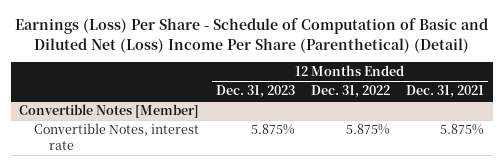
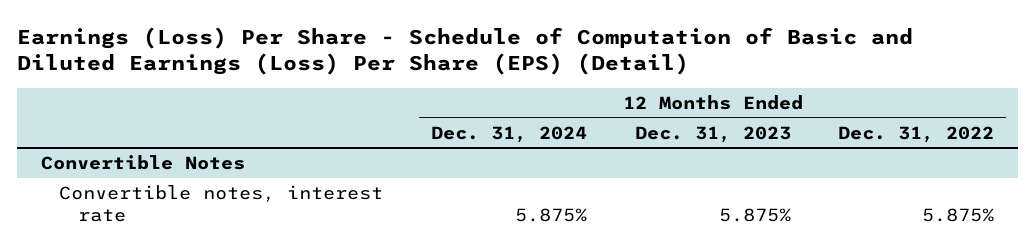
[14,18,488,53] Earnings (Loss) Per Share - Schedule of Computation of Basic and Diluted Net (Loss) Income Per Share (Parenthetical) (Detail) -> [16,26,913,76] Earnings (Loss) Per Share - Schedule of Computation of Basic and Diluted Earnings (Loss) Per Share (EPS) (Detail)
[406,85,485,99] Dec. 31, 2021 -> none
none -> [430,125,587,143] Dec. 31, 2024
[19,104,200,119] Convertible Notes [Member] -> [40,154,245,170] Convertible Notes
[34,123,200,150] Convertible Notes, interest rate -> [59,184,384,222] Convertible notes, interest rate

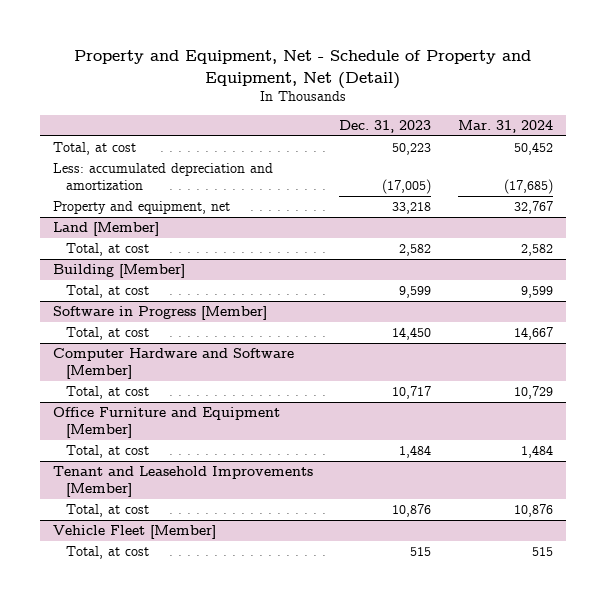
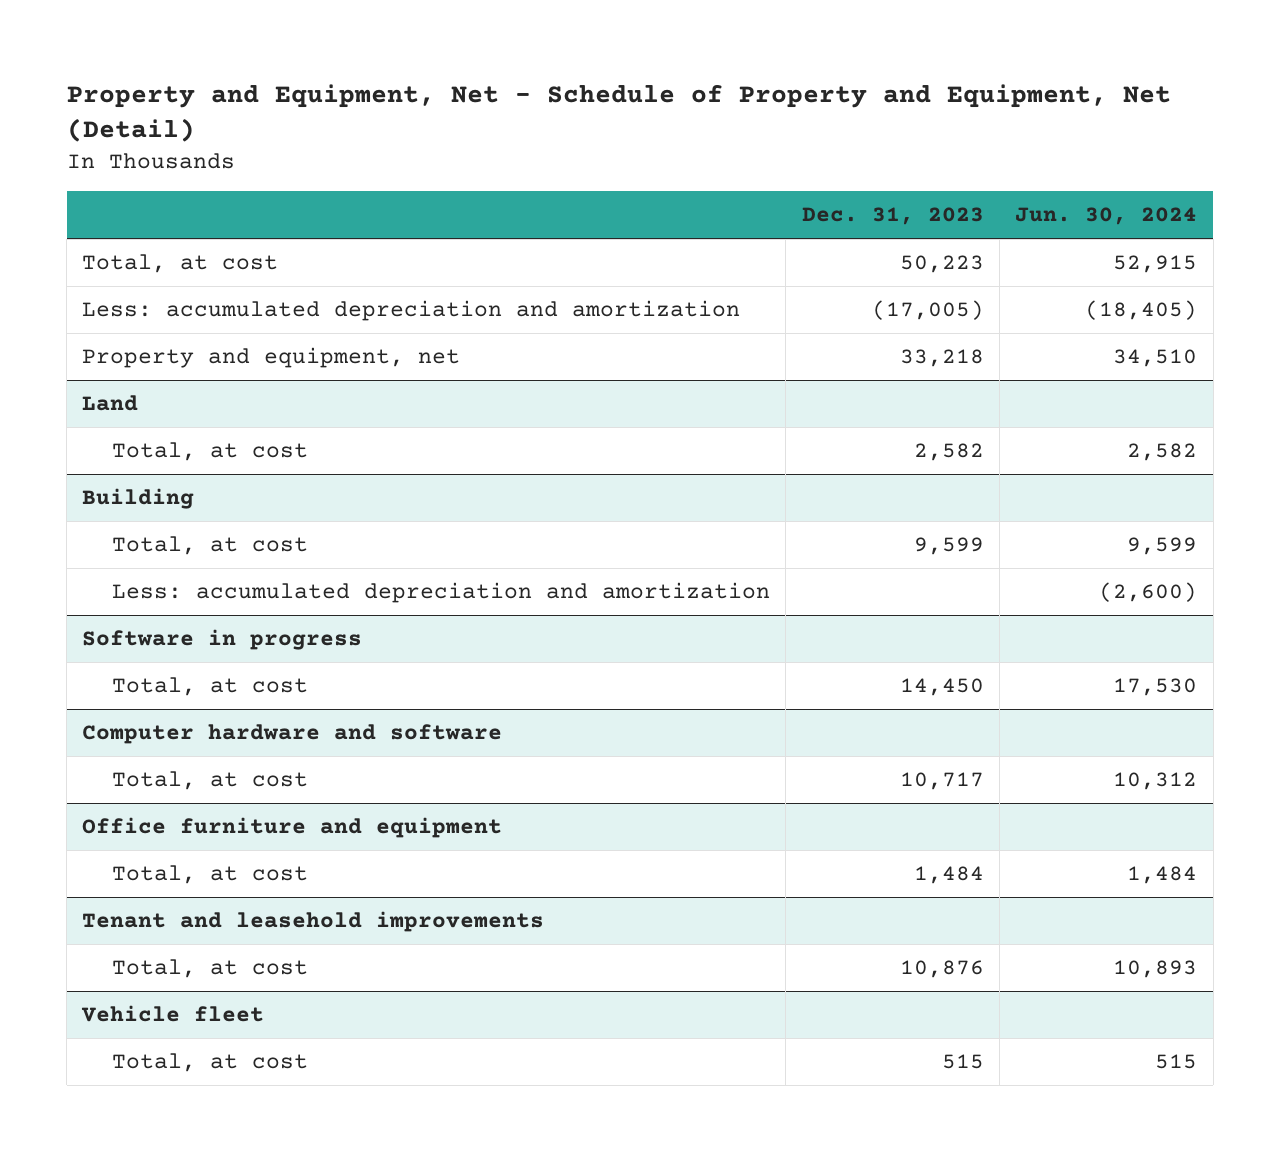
[457,120,553,134] Mar. 31, 2024 -> none
none -> [1015,207,1198,226] Jun. 30, 2024
[52,222,159,237] Land [Member] -> [82,395,139,412] Land
[52,264,185,279] Building [Member] -> [82,488,195,510] Building
none -> [112,582,771,604] Less: accumulated depreciation and amortization
[52,306,267,321] Software in Progress [Member] -> [82,629,363,651] Software in progress
[52,348,294,380] Computer Hardware and Software [Member] -> [82,724,503,745] Computer hardware and software
[52,407,280,439] Office Furniture and Equipment [Member] -> [82,817,503,839] Office furniture and equipment
[52,466,313,498] Tenant and Leasehold Improvements [Member] -> [82,911,545,933] Tenant and leasehold improvements
[52,525,216,540] Vehicle Fleet [Member] -> [81,1005,265,1023] Vehicle fleet

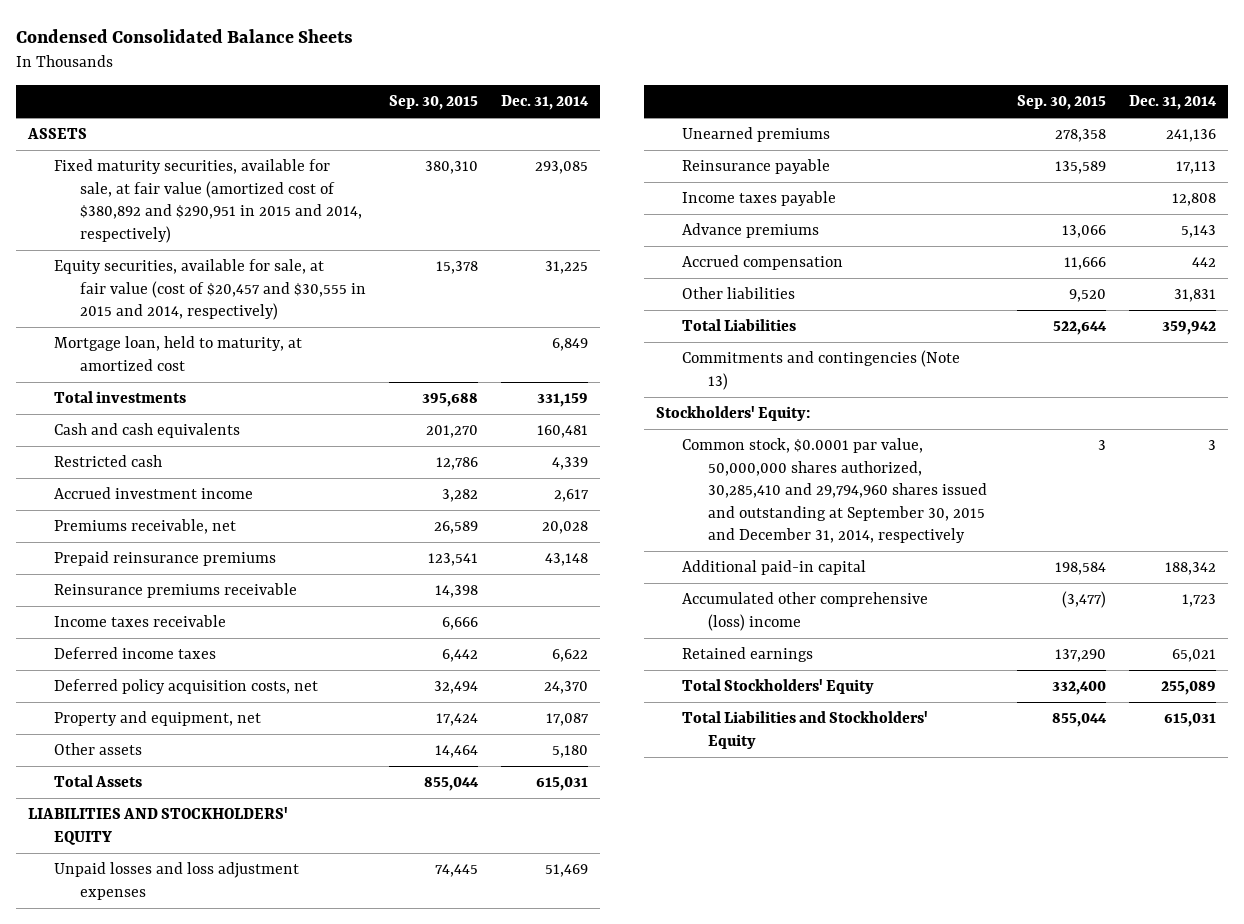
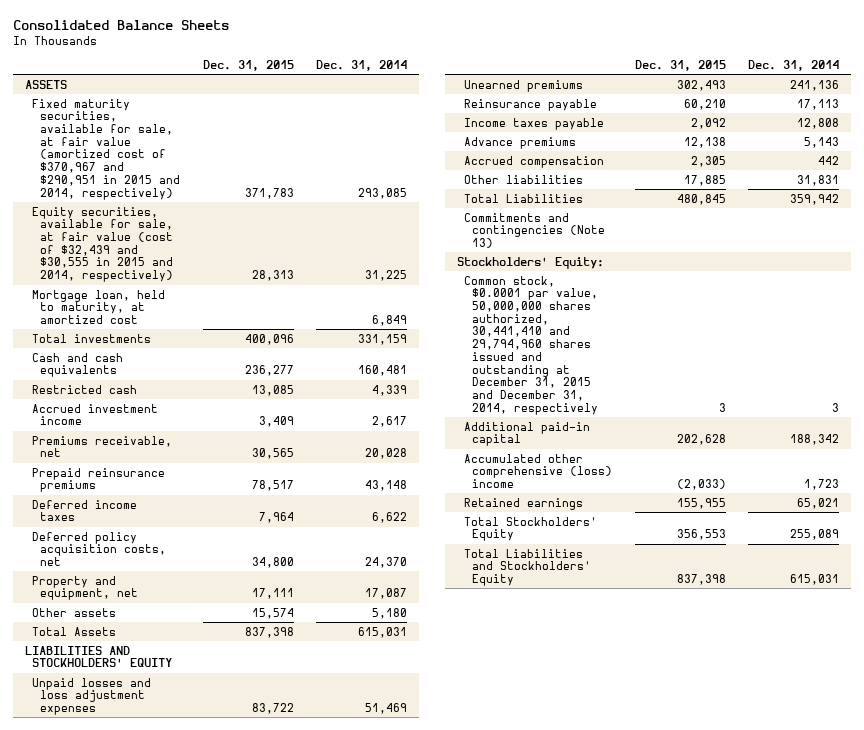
[15,29,353,44] Condensed Consolidated Balance Sheets -> [13,20,230,31] Consolidated Balance Sheets
[389,95,479,111] Sep. 30, 2015 -> none
none -> [202,59,294,71] Dec. 31, 2015
[53,159,363,243] Fixed maturity securities, available for sale, at fair value (amortized cost of $380,892 and $290,951 in 2015 and 2014, respectively) -> [32,98,180,200] Fixed maturity securities, available for sale, at fair value (amortized cost of $370,967 and $290,951 in 2015 and 2014, respectively)
[53,259,367,321] Equity securities, available for sale, at fair value (cost of $20,457 and $30,555 in 2015 and 2014, respectively) -> [32,206,173,283] Equity securities, available for sale, at fair value (cost of $32,439 and $30,555 in 2015 and 2014, respectively)
[53,583,297,599] Reinsurance premiums receivable -> none
[53,615,226,628] Income taxes receivable -> none
[681,438,988,544] Common stock, $0.0001 par value, 50,000,000 shares authorized, 30,285,410 and 29,794,960 shares issued and outstanding at September 30, 2015 and December 31, 2014, respectively -> [464,275,598,415] Common stock, $0.0001 par value, 50,000,000 shares authorized, 30,441,410 and 29,794,960 shares issued and outstanding at December 31, 2015 and December 31, 2014, respectively

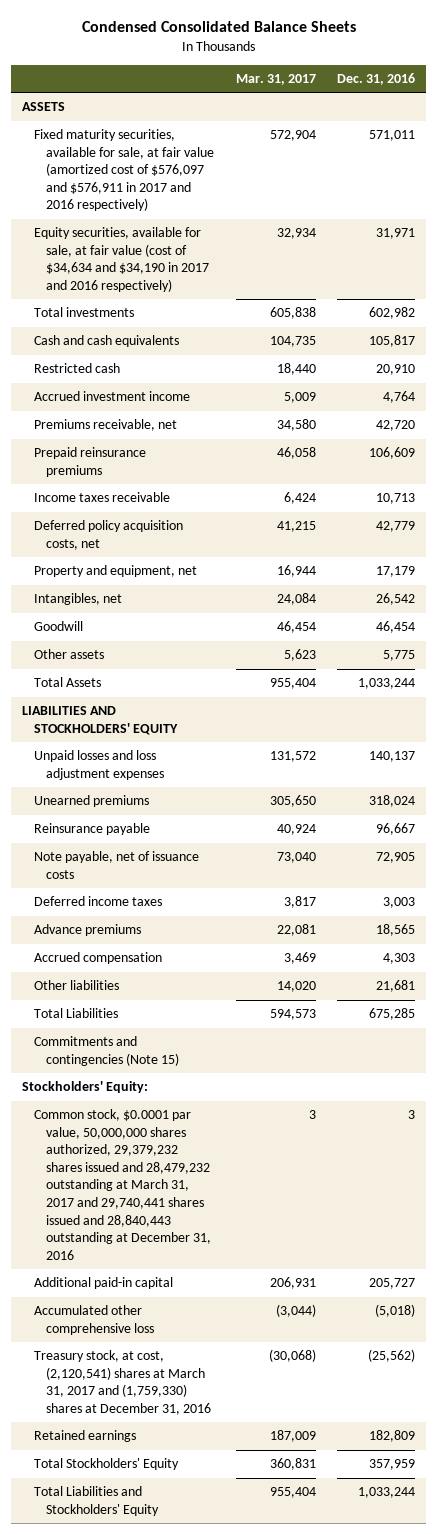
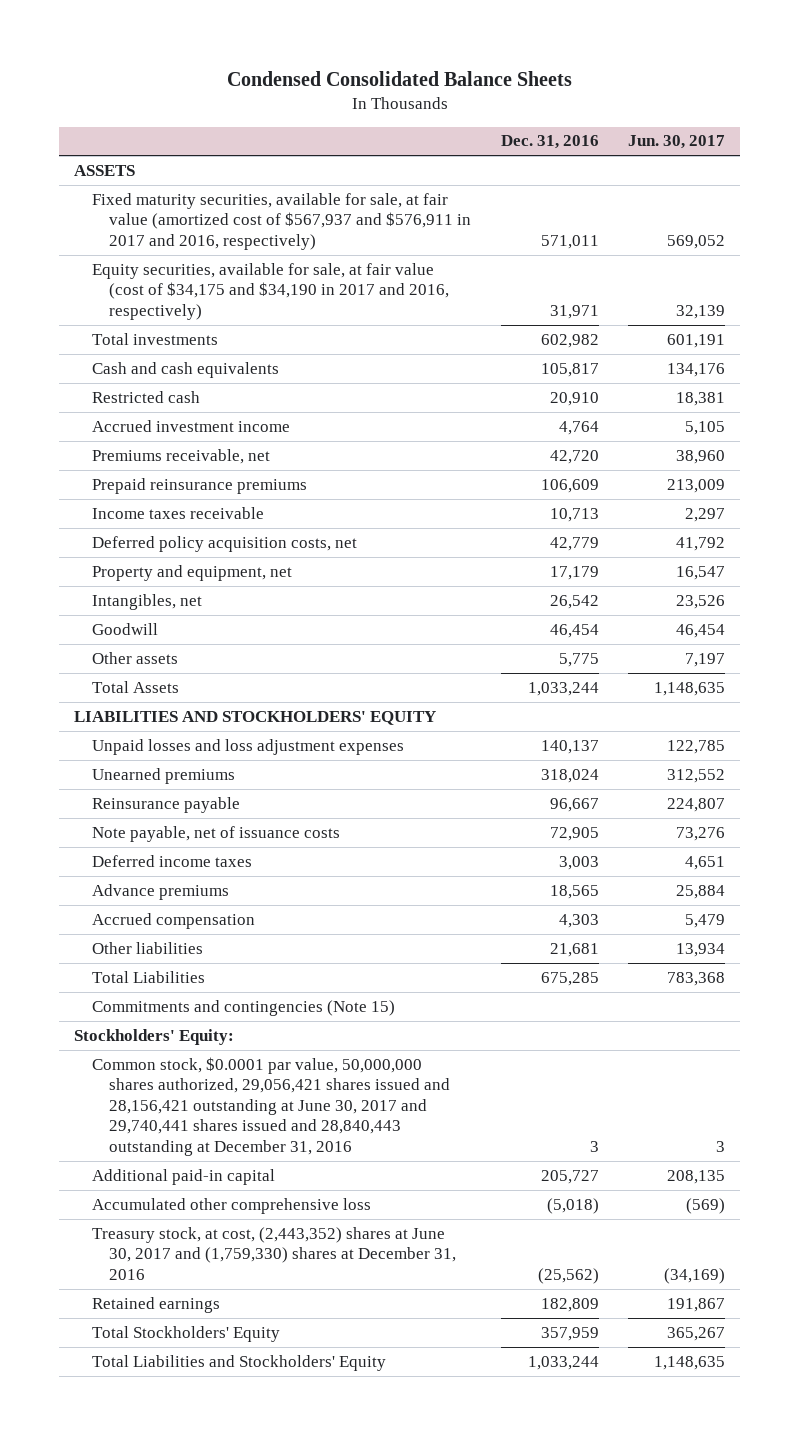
[235,74,316,86] Mar. 31, 2017 -> none
none -> [628,135,726,150] Jun. 30, 2017
[33,129,214,212] Fixed maturity securities, available for sale, at fair value (amortized cost of $576,097 and $576,911 in 2017 and 2016 respectively) -> [91,192,472,250] Fixed maturity securities, available for sale, at fair value (amortized cost of $567,937 and $576,911 in 2017 and 2016, respectively)
[33,227,209,292] Equity securities, available for sale, at fair value (cost of $34,634 and $34,190 in 2017 and 2016 respectively) -> [91,262,450,320] Equity securities, available for sale, at fair value (cost of $34,175 and $34,190 in 2017 and 2016, respectively)
[33,1109,211,1260] Common stock, $0.0001 par value, 50,000,000 shares authorized, 29,379,232 shares issued and 28,479,232 outstanding at March 31, 2017 and 29,740,441 shares issued and 28,840,443 outstanding at December 31, 2016 -> [91,1056,451,1156] Common stock, $0.0001 par value, 50,000,000 shares authorized, 29,056,421 shares issued and 28,156,421 outstanding at June 30, 2017 and 29,740,441 shares issued and 28,840,443 outstanding at December 31, 2016
[33,1350,211,1415] Treasury stock, at cost, (2,120,541) shares at March 31, 2017 and (1,759,330) shares at December 31, 2016 -> [91,1226,457,1280] Treasury stock, at cost, (2,443,352) shares at June 30, 2017 and (1,759,330) shares at December 31, 2016

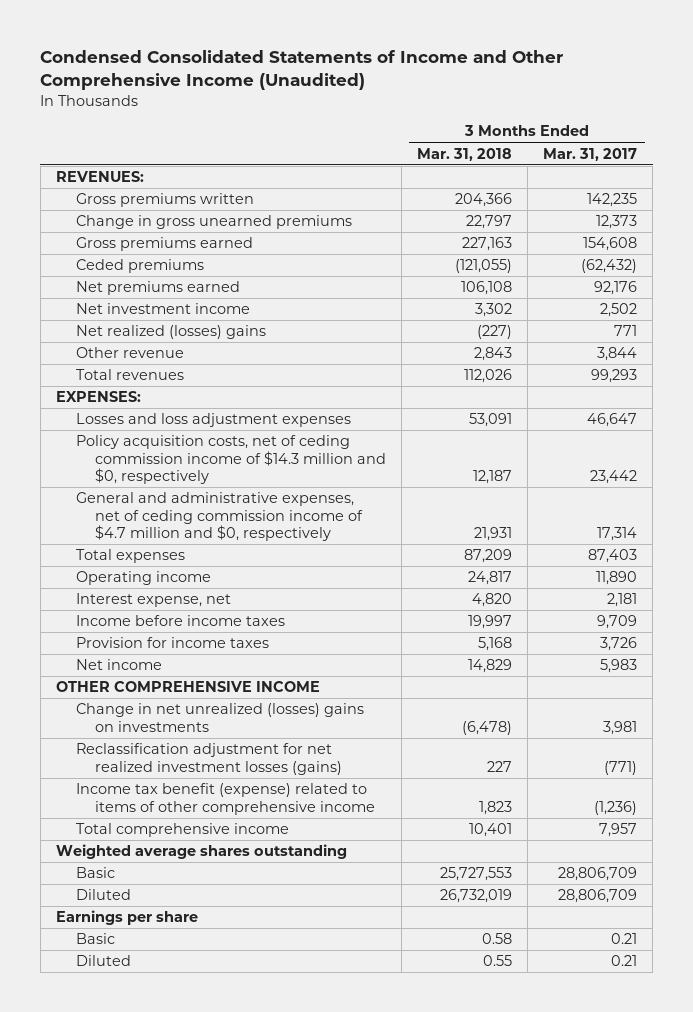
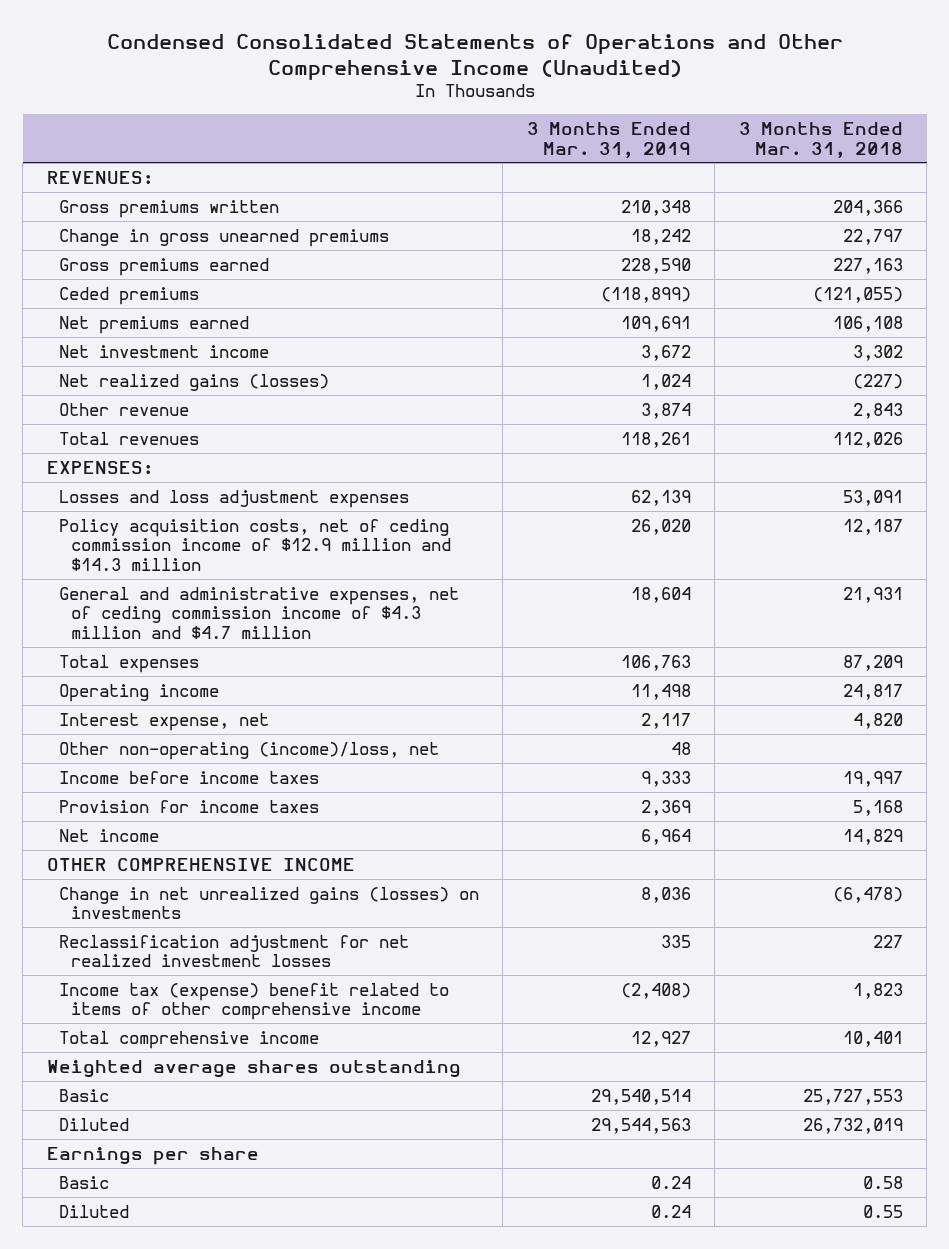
[40,50,564,90] Condensed Consolidated Statements of Income and Other Comprehensive Income (Unaudited) -> [106,33,843,80] Condensed Consolidated Statements of Operations and Other Comprehensive Income (Unaudited)
[543,147,638,161] Mar. 31, 2017 -> none
none -> [526,121,691,158] 3 Months Ended Mar. 31, 2019
[75,325,266,340] Net realized (losses) gains -> [58,373,329,391] Net realized gains (losses)
[75,435,387,485] Policy acquisition costs, net of ceding commission income of $14.3 million and $0, respectively -> [58,518,451,572] Policy acquisition costs, net of ceding commission income of $12.9 million and $14.3 million
[75,492,364,542] General and administrative expenses, net of ceding commission income of $4.7 million and $0, respectively -> [58,586,459,640] General and administrative expenses, net of ceding commission income of $4.3 million and $4.7 million
none -> [58,741,439,760] Other non-operating (income)/loss, net
[75,703,364,732] Change in net unrealized (losses) gains on investments -> [58,886,479,920] Change in net unrealized gains (losses) on investments
[75,743,343,775] Reclassification adjustment for net realized investment losses (gains) -> [58,934,409,968] Reclassification adjustment for net realized investment losses
[75,783,376,815] Income tax benefit (expense) related to items of other comprehensive income -> [58,982,449,1021] Income tax (expense) benefit related to items of other comprehensive income

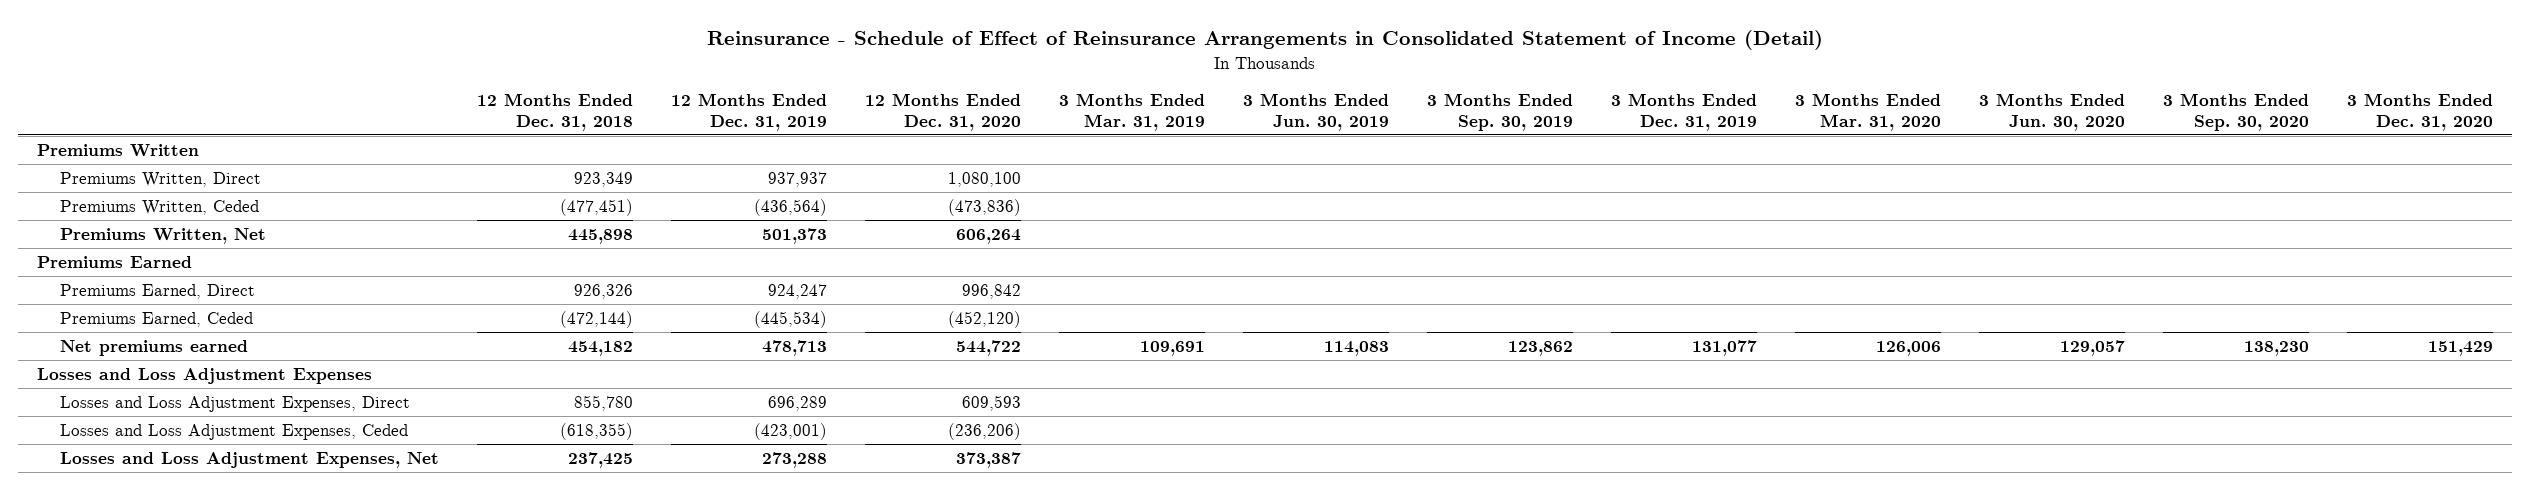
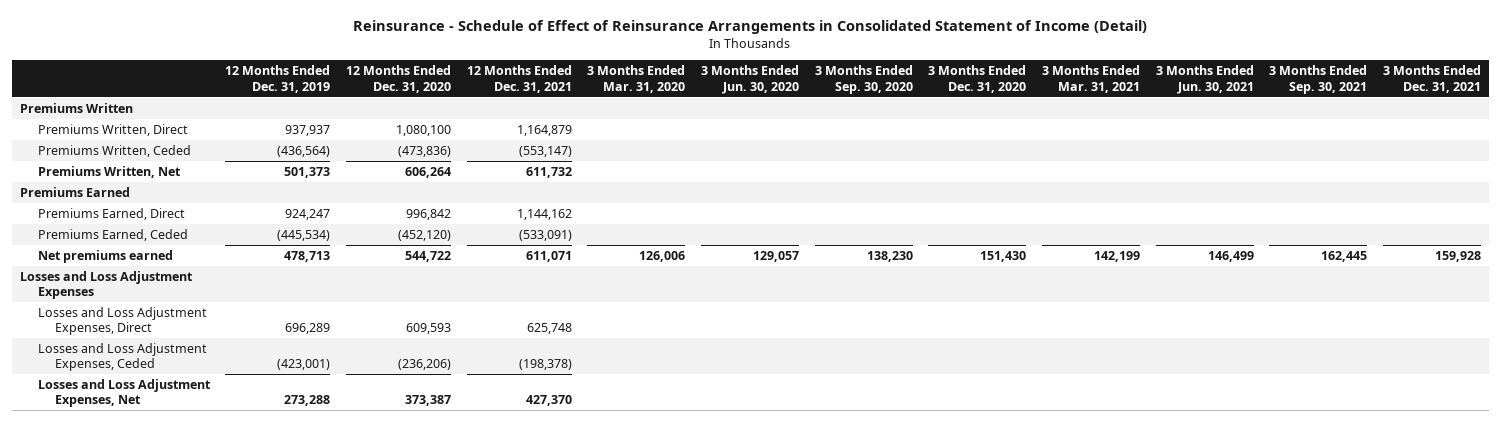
[476,92,633,131] 12 Months Ended Dec. 31, 2018 -> none
[1058,92,1205,131] 3 Months Ended Mar. 31, 2019 -> none
[1242,92,1389,131] 3 Months Ended Jun. 30, 2019 -> none
[1426,92,1573,131] 3 Months Ended Sep. 30, 2019 -> none
[1610,92,1757,131] 3 Months Ended Dec. 31, 2019 -> none
none -> [466,65,572,93] 12 Months Ended Dec. 31, 2021
none -> [1041,65,1140,93] 3 Months Ended Mar. 31, 2021
none -> [1155,65,1254,94] 3 Months Ended Jun. 30, 2021
none -> [1269,65,1368,94] 3 Months Ended Sep. 30, 2021
none -> [1382,65,1481,93] 3 Months Ended Dec. 31, 2021
[2427,340,2493,356] 151,429 -> [980,250,1027,262] 151,430

